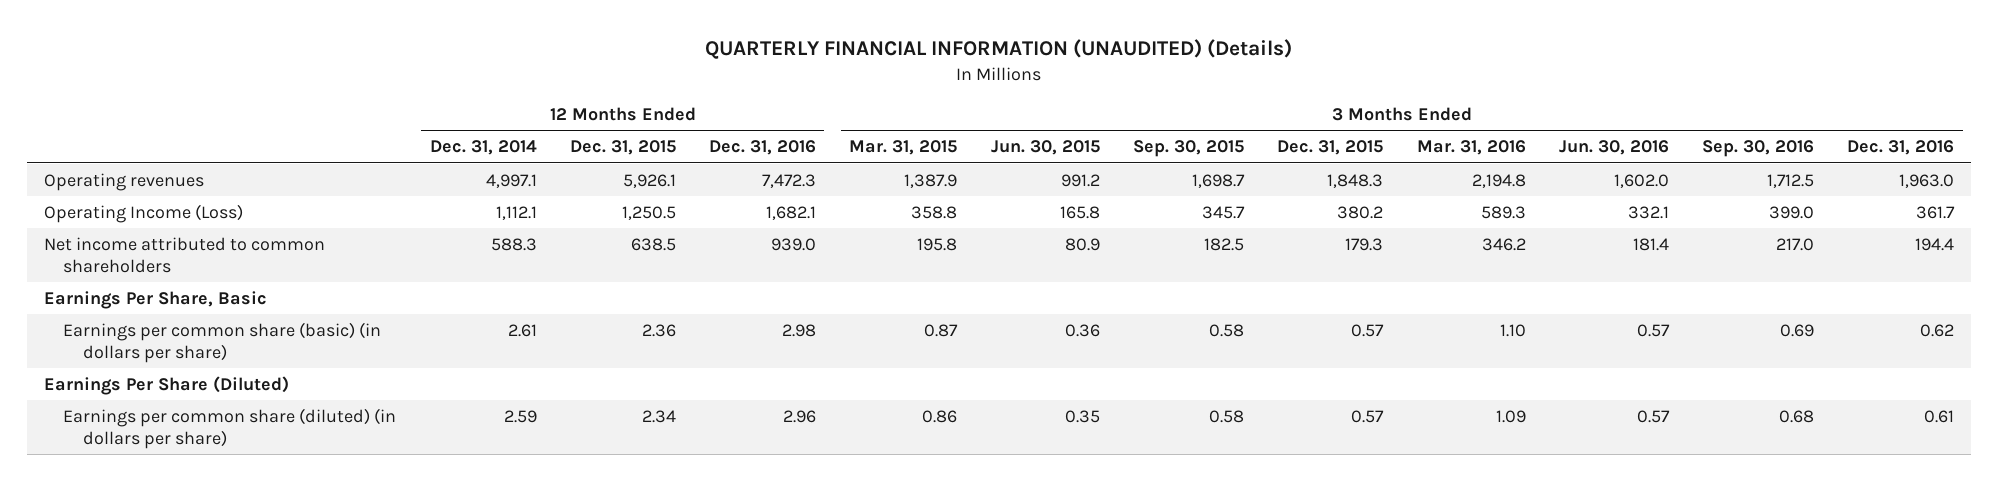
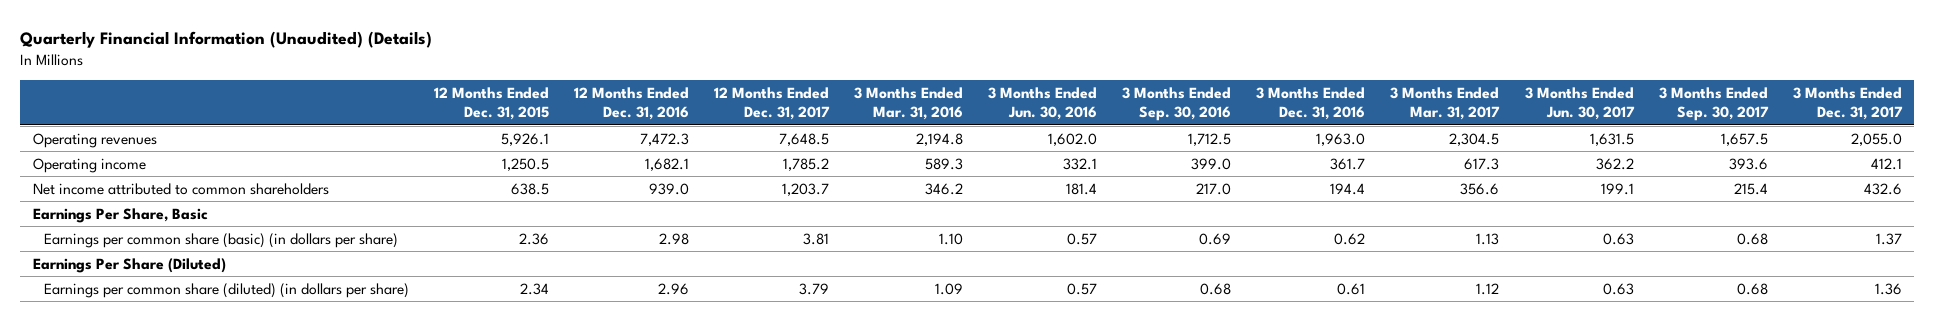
[705,39,1293,60] QUARTERLY FINANCIAL INFORMATION (UNAUDITED) (Details) -> [20,30,433,48] Quarterly Financial Information (Unaudited) (Details)
[429,140,537,156] Dec. 31, 2014 -> none
[849,140,958,156] Mar. 31, 2015 -> none
[990,140,1100,156] Jun. 30, 2015 -> none
[1133,140,1245,158] Sep. 30, 2015 -> none
[1277,140,1384,156] Dec. 31, 2015 -> none
none -> [713,86,830,121] 12 Months Ended Dec. 31, 2017
none -> [1390,86,1501,121] 3 Months Ended Mar. 31, 2017
none -> [1524,86,1635,121] 3 Months Ended Jun. 30, 2017
none -> [1658,86,1769,122] 3 Months Ended Sep. 30, 2017
none -> [1792,86,1903,121] 3 Months Ended Dec. 31, 2017
[43,203,243,223] Operating Income (Loss) -> [32,157,146,173] Operating income

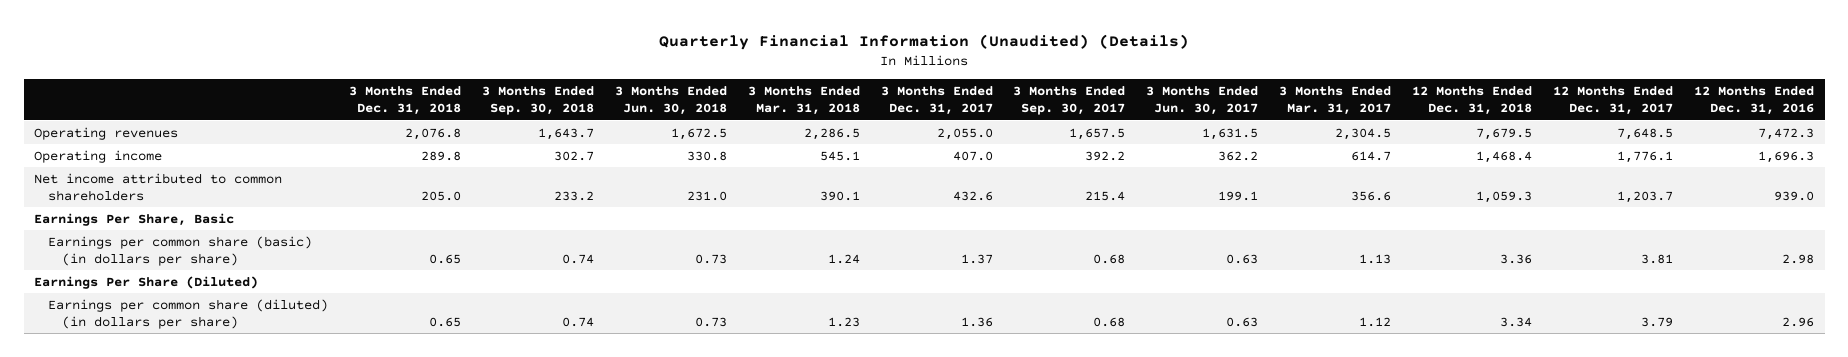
[433,86,549,121] 12 Months Ended Dec. 31, 2015 -> none
[853,86,963,121] 3 Months Ended Mar. 31, 2016 -> none
[988,86,1098,121] 3 Months Ended Jun. 30, 2016 -> none
[1122,86,1232,122] 3 Months Ended Sep. 30, 2016 -> none
[1256,86,1366,121] 3 Months Ended Dec. 31, 2016 -> none
none -> [348,86,461,116] 3 Months Ended Dec. 31, 2018
none -> [481,86,594,116] 3 Months Ended Sep. 30, 2018
none -> [614,86,727,116] 3 Months Ended Jun. 30, 2018
none -> [747,86,860,116] 3 Months Ended Mar. 31, 2018
none -> [1412,86,1533,116] 12 Months Ended Dec. 31, 2018
[644,157,689,171] 1,682.1 -> [1758,150,1815,163] 1,696.3
[782,157,829,171] 1,785.2 -> [1617,150,1674,163] 1,776.1
[1464,157,1500,170] 617.3 -> [1351,150,1392,161] 614.7
[1728,157,1768,170] 393.6 -> [1085,150,1126,161] 392.2
[1870,157,1902,170] 412.1 -> [952,150,993,161] 407.0

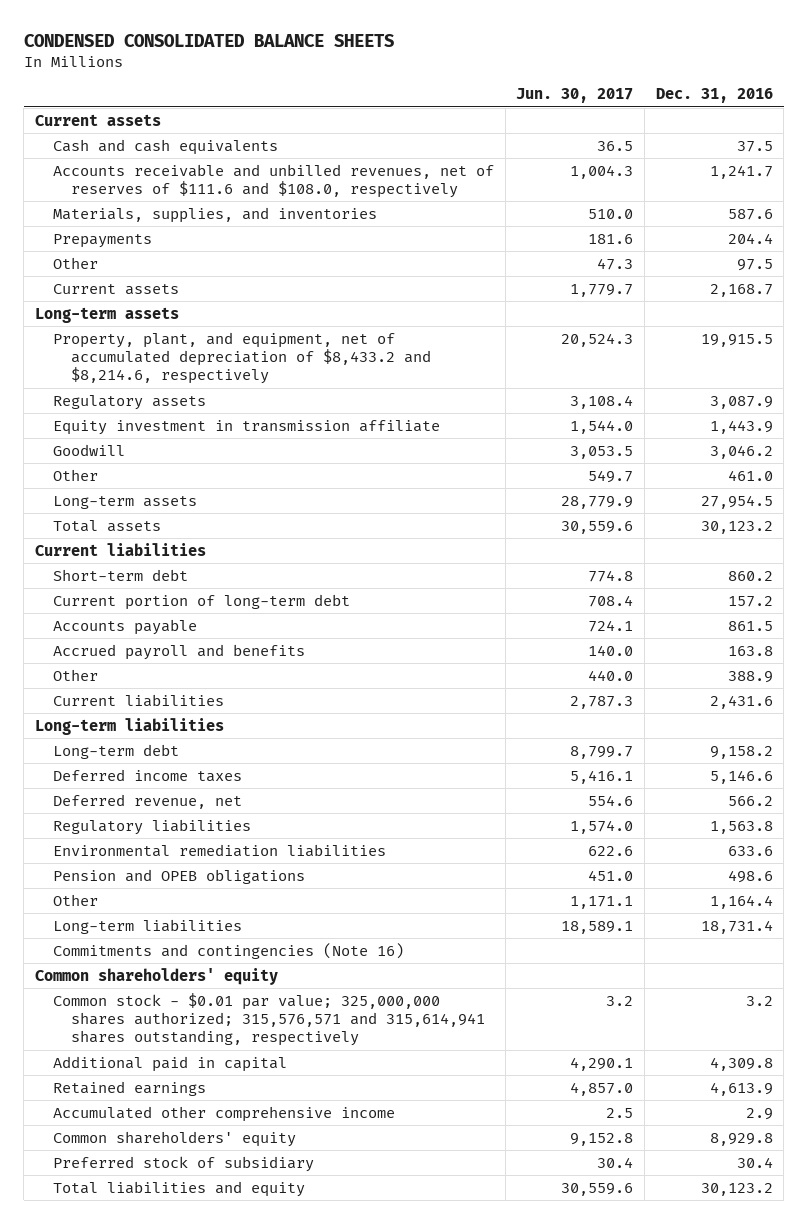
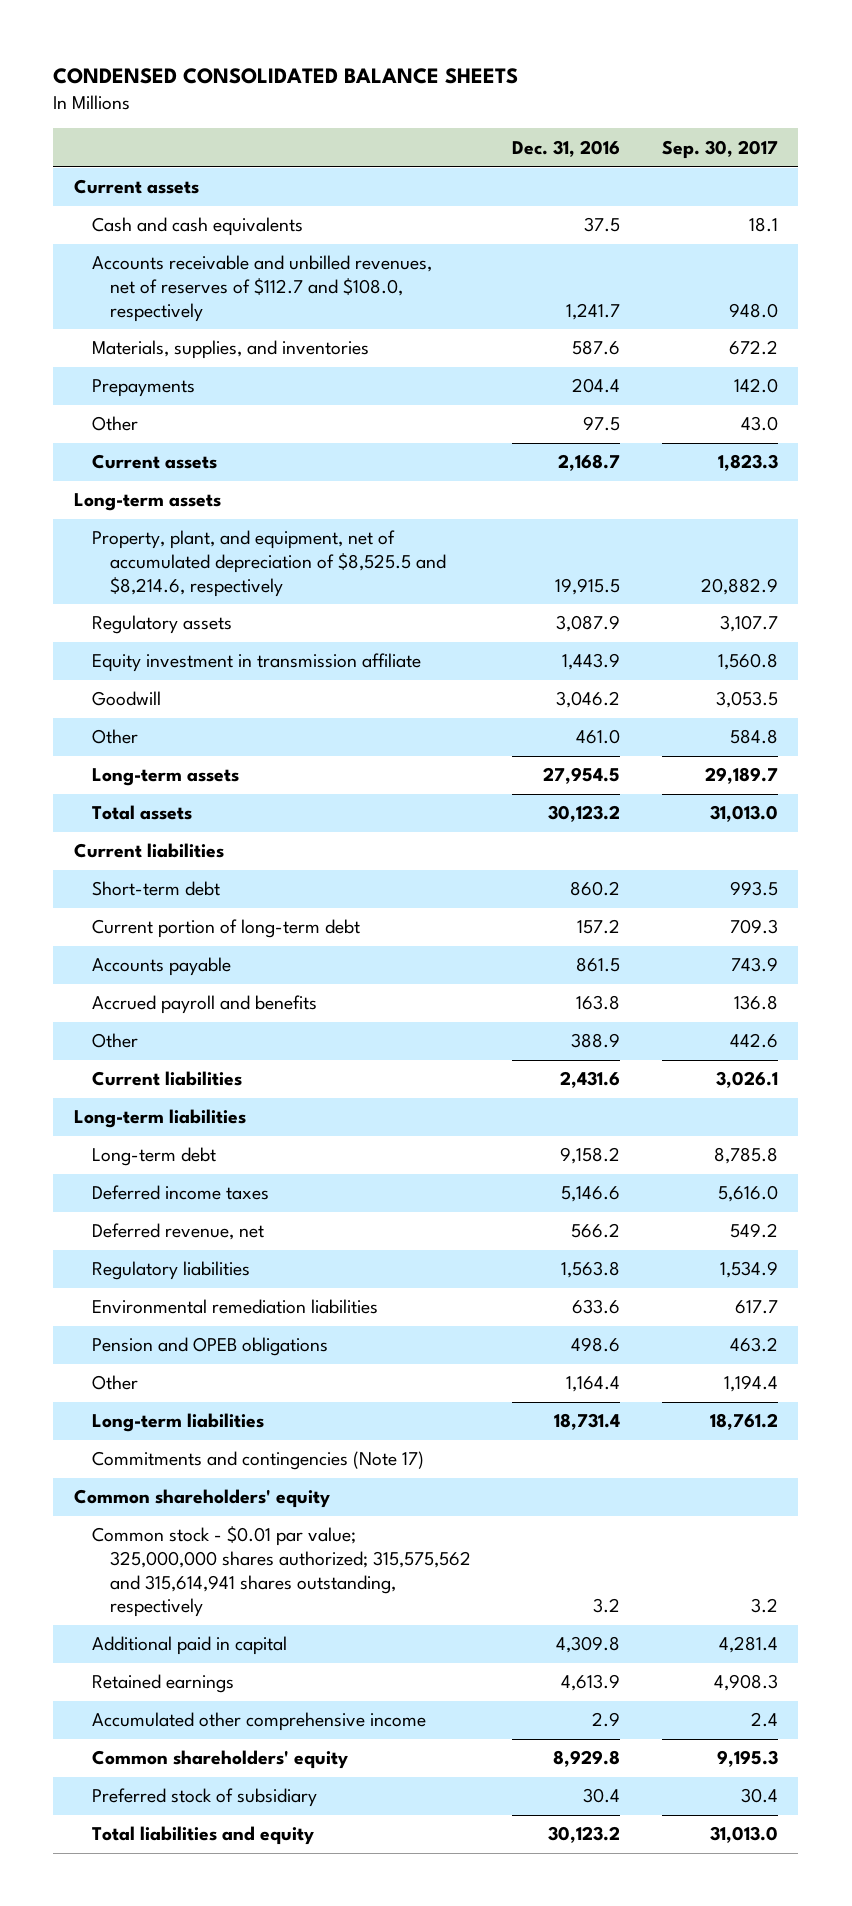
[516,88,634,104] Jun. 30, 2017 -> none
none -> [661,139,778,159] Sep. 30, 2017
[52,163,494,199] Accounts receivable and unbilled revenues, net of reserves of $111.6 and $108.0, respectively -> [91,255,432,322] Accounts receivable and unbilled revenues, net of reserves of $112.7 and $108.0, respectively
[52,331,431,385] Property, plant, and equipment, net of accumulated depreciation of $8,433.2 and $8,214.6, respectively -> [91,530,446,597] Property, plant, and equipment, net of accumulated depreciation of $8,525.5 and $8,214.6, respectively
[52,942,404,959] Commitments and contingencies (Note 16) -> [91,1451,424,1471] Commitments and contingencies (Note 17)
[52,992,485,1047] Common stock - $0.01 par value; 325,000,000 shares authorized; 315,576,571 and 315,614,941 shares outstanding, respectively -> [91,1526,471,1618] Common stock - $0.01 par value; 325,000,000 shares authorized; 315,575,562 and 315,614,941 shares outstanding, respectively

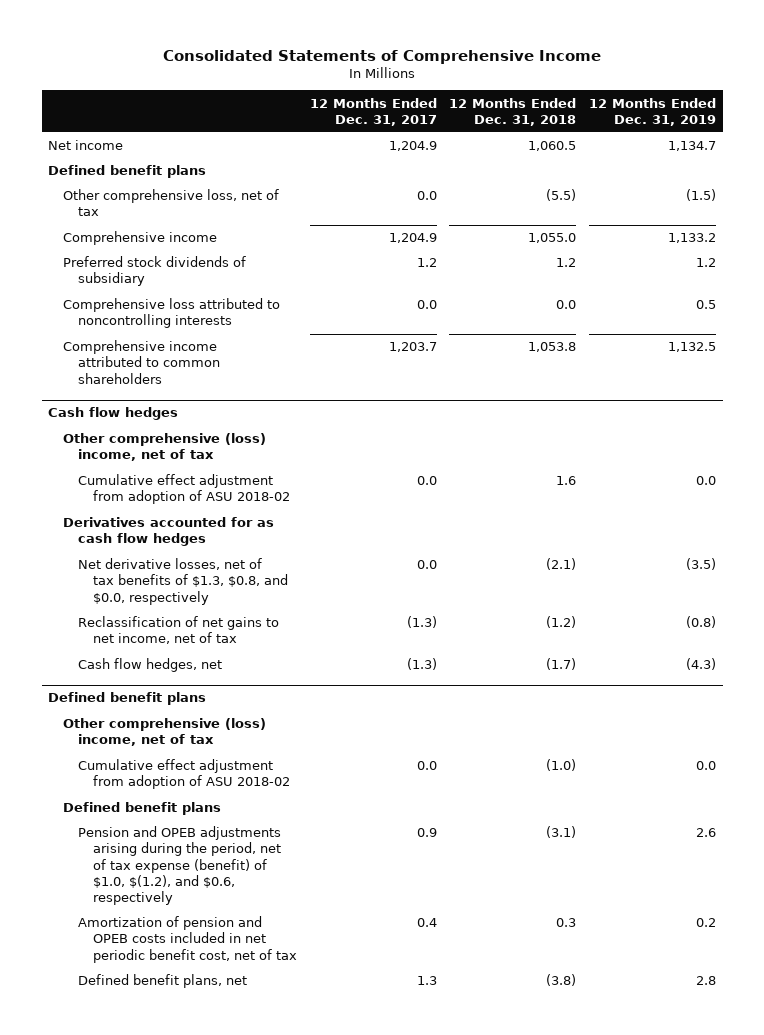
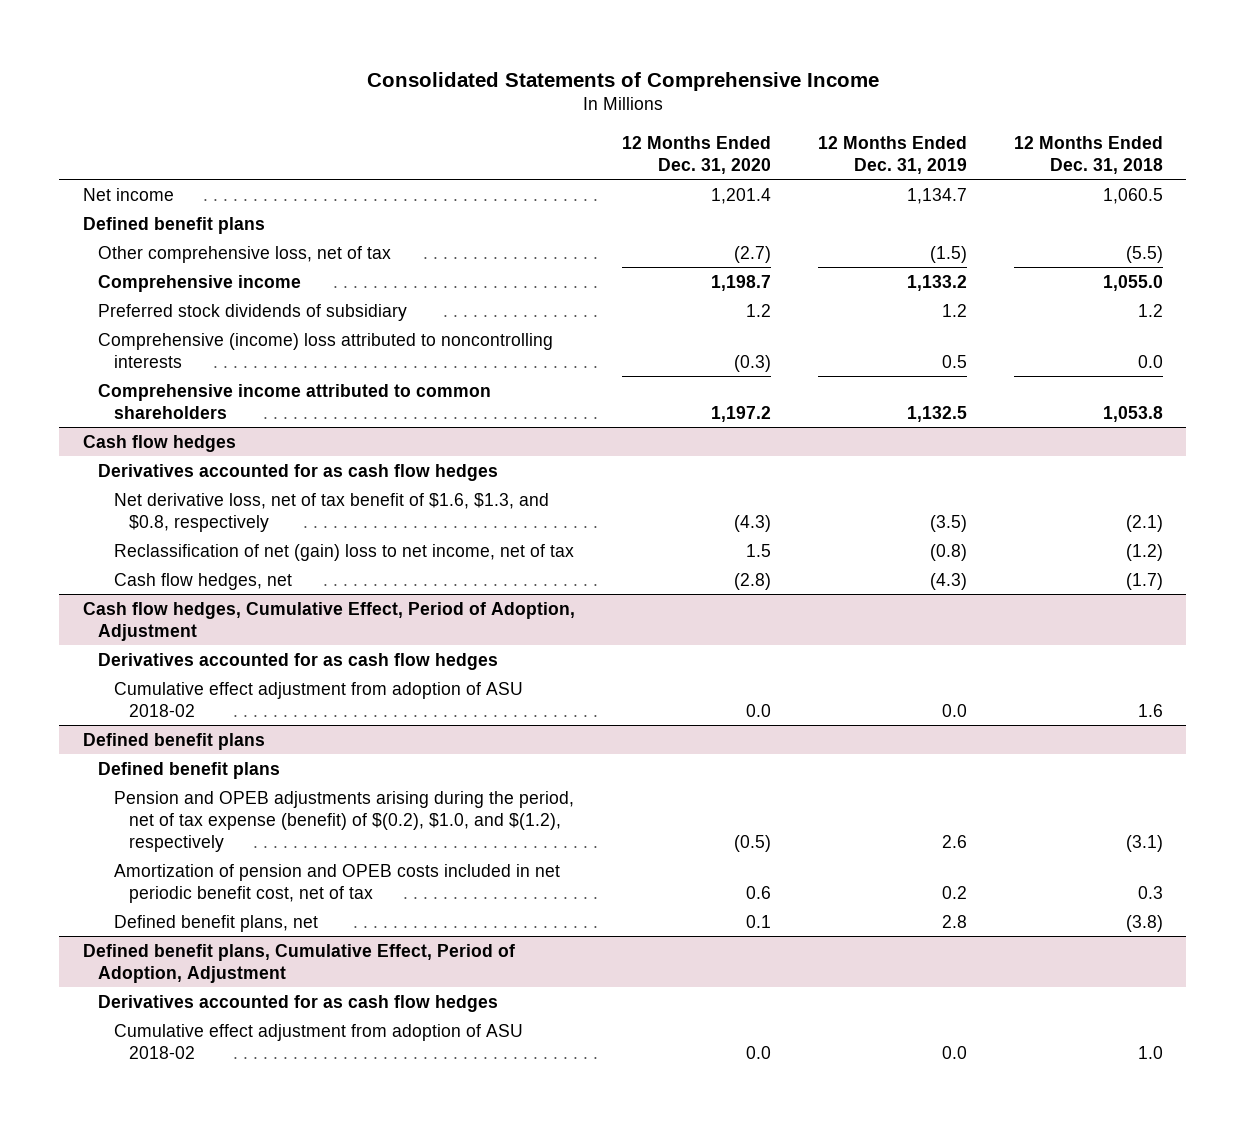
[309,97,437,126] 12 Months Ended Dec. 31, 2017 -> none
none -> [621,135,771,174] 12 Months Ended Dec. 31, 2020
[63,298,281,329] Comprehensive loss attributed to noncontrolling interests -> [98,332,554,368] Comprehensive (income) loss attributed to noncontrolling interests
[63,433,267,462] Other comprehensive (loss) income, net of tax -> none
[77,474,290,505] Cumulative effect adjustment from adoption of ASU 2018-02 -> none
[77,558,288,605] Net derivative losses, net of tax benefits of $1.3, $0.8, and $0.0, respectively -> [113,492,549,532] Net derivative loss, net of tax benefit of $1.6, $1.3, and $0.8, respectively
[77,616,279,645] Reclassification of net gains to net income, net of tax -> [113,543,574,561] Reclassification of net (gain) loss to net income, net of tax
none -> [82,601,575,641] Cash flow hedges, Cumulative Effect, Period of Adoption, Adjustment
none -> [98,652,499,670] Derivatives accounted for as cash flow hedges
none -> [113,681,523,717] Cumulative effect adjustment from adoption of ASU 2018-02
[63,718,267,747] Other comprehensive (loss) income, net of tax -> none
[77,759,290,790] Cumulative effect adjustment from adoption of ASU 2018-02 -> none
[77,826,281,905] Pension and OPEB adjustments arising during the period, net of tax expense (benefit) of $1.0, $(1.2), and $0.6, respectively -> [113,790,574,852] Pension and OPEB adjustments arising during the period, net of tax expense (benefit) of $(0.2), $1.0, and $(1.2), respectively
none -> [82,943,515,983] Defined benefit plans, Cumulative Effect, Period of Adoption, Adjustment
none -> [98,994,499,1012] Derivatives accounted for as cash flow hedges
none -> [113,1023,523,1059] Cumulative effect adjustment from adoption of ASU 2018-02

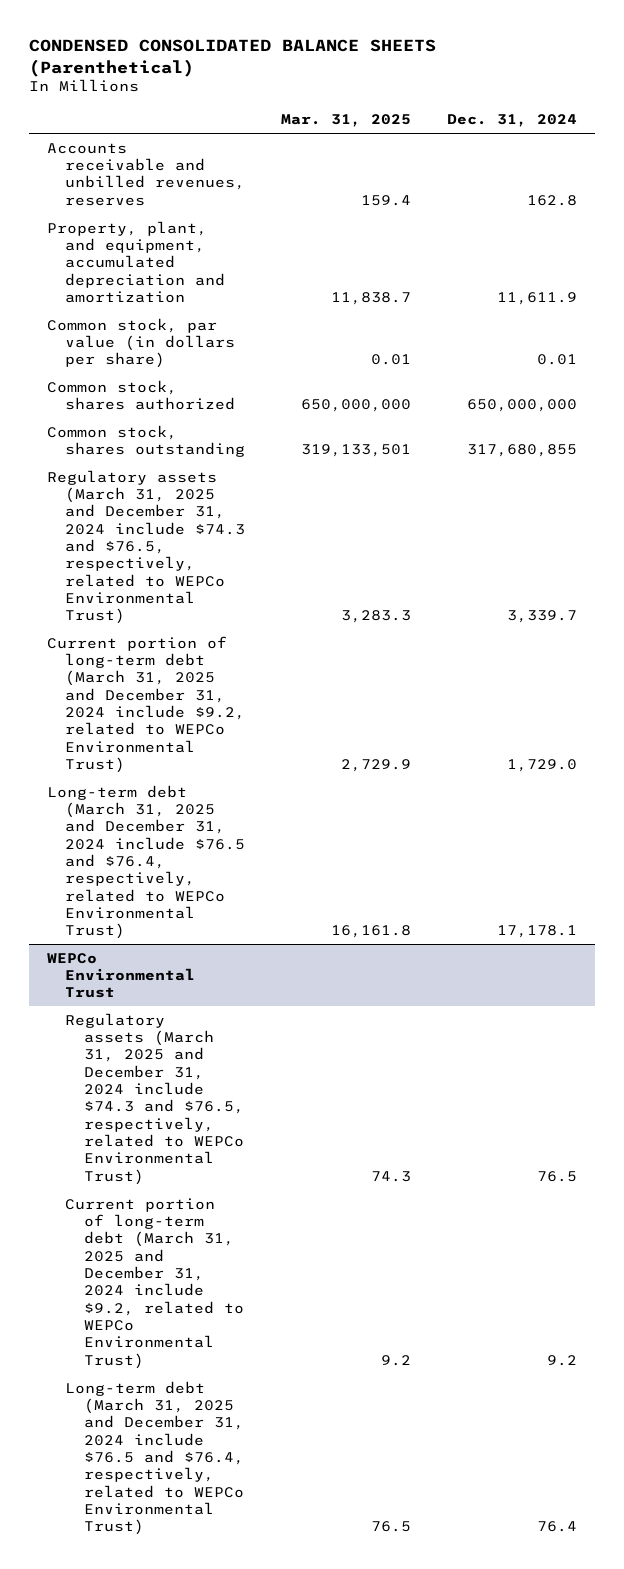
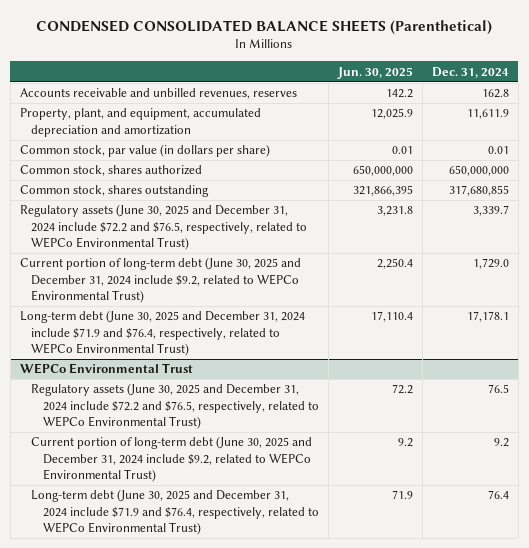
[281,114,412,128] Mar. 31, 2025 -> none
none -> [336,66,413,79] Jun. 30, 2025
[47,469,246,625] Regulatory assets (March 31, 2025 and December 31, 2024 include $74.3 and $76.5, respectively, related to WEPCo Environmental Trust) -> [19,204,308,251] Regulatory assets (June 30, 2025 and December 31, 2024 include $72.2 and $76.5, respectively, related to WEPCo Environmental Trust)
[47,635,246,773] Current portion of long-term debt (March 31, 2025 and December 31, 2024 include $9.2, related to WEPCo Environmental Trust) -> [19,257,301,304] Current portion of long-term debt (June 30, 2025 and December 31, 2024 include $9.2, related to WEPCo Environmental Trust)
[47,784,246,940] Long-term debt (March 31, 2025 and December 31, 2024 include $76.5 and $76.4, respectively, related to WEPCo Environmental Trust) -> [19,310,305,357] Long-term debt (June 30, 2025 and December 31, 2024 include $71.9 and $76.4, respectively, related to WEPCo Environmental Trust)
[65,1012,244,1185] Regulatory assets (March 31, 2025 and December 31, 2024 include $74.3 and $76.5, respectively, related to WEPCo Environmental Trust) -> [31,383,319,430] Regulatory assets (June 30, 2025 and December 31, 2024 include $72.2 and $76.5, respectively, related to WEPCo Environmental Trust)
[65,1197,244,1369] Current portion of long-term debt (March 31, 2025 and December 31, 2024 include $9.2, related to WEPCo Environmental Trust) -> [31,436,313,483] Current portion of long-term debt (June 30, 2025 and December 31, 2024 include $9.2, related to WEPCo Environmental Trust)
[65,1380,244,1536] Long-term debt (March 31, 2025 and December 31, 2024 include $76.5 and $76.4, respectively, related to WEPCo Environmental Trust) -> [31,489,319,536] Long-term debt (June 30, 2025 and December 31, 2024 include $71.9 and $76.4, respectively, related to WEPCo Environmental Trust)

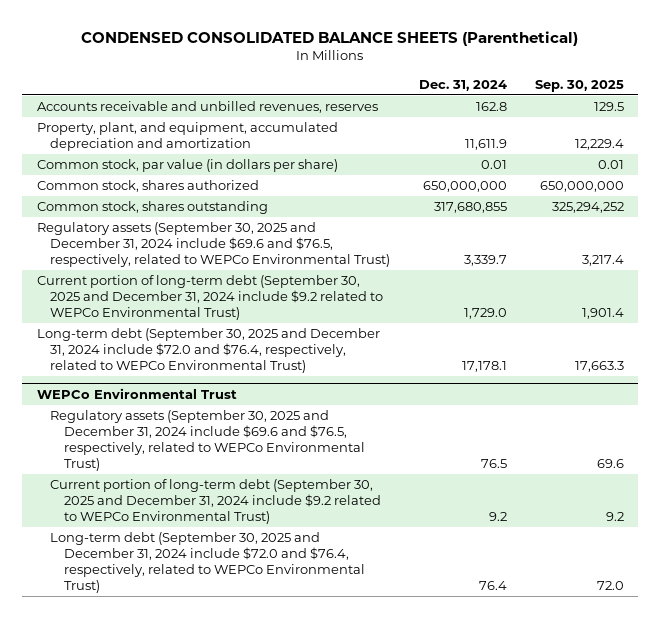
[336,66,413,79] Jun. 30, 2025 -> none
none -> [535,79,625,92] Sep. 30, 2025
[19,204,308,251] Regulatory assets (June 30, 2025 and December 31, 2024 include $72.2 and $76.5, respectively, related to WEPCo Environmental Trust) -> [36,222,391,267] Regulatory assets (September 30, 2025 and December 31, 2024 include $69.6 and $76.5, respectively, related to WEPCo Environmental Trust)
[19,257,301,304] Current portion of long-term debt (June 30, 2025 and December 31, 2024 include $9.2, related to WEPCo Environmental Trust) -> [36,275,384,320] Current portion of long-term debt (September 30, 2025 and December 31, 2024 include $9.2 related to WEPCo Environmental Trust)
[19,310,305,357] Long-term debt (June 30, 2025 and December 31, 2024 include $71.9 and $76.4, respectively, related to WEPCo Environmental Trust) -> [36,328,380,373] Long-term debt (September 30, 2025 and December 31, 2024 include $72.0 and $76.4, respectively, related to WEPCo Environmental Trust)
[31,383,319,430] Regulatory assets (June 30, 2025 and December 31, 2024 include $72.2 and $76.5, respectively, related to WEPCo Environmental Trust) -> [50,410,366,471] Regulatory assets (September 30, 2025 and December 31, 2024 include $69.6 and $76.5, respectively, related to WEPCo Environmental Trust)
[31,436,313,483] Current portion of long-term debt (June 30, 2025 and December 31, 2024 include $9.2, related to WEPCo Environmental Trust) -> [50,479,382,524] Current portion of long-term debt (September 30, 2025 and December 31, 2024 include $9.2 related to WEPCo Environmental Trust)
[31,489,319,536] Long-term debt (June 30, 2025 and December 31, 2024 include $71.9 and $76.4, respectively, related to WEPCo Environmental Trust) -> [50,532,366,593] Long-term debt (September 30, 2025 and December 31, 2024 include $72.0 and $76.4, respectively, related to WEPCo Environmental Trust)

